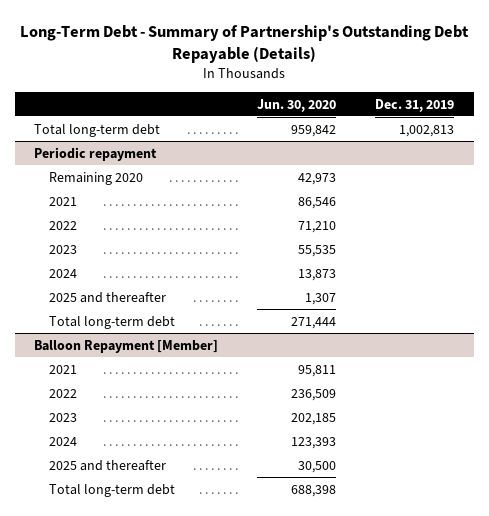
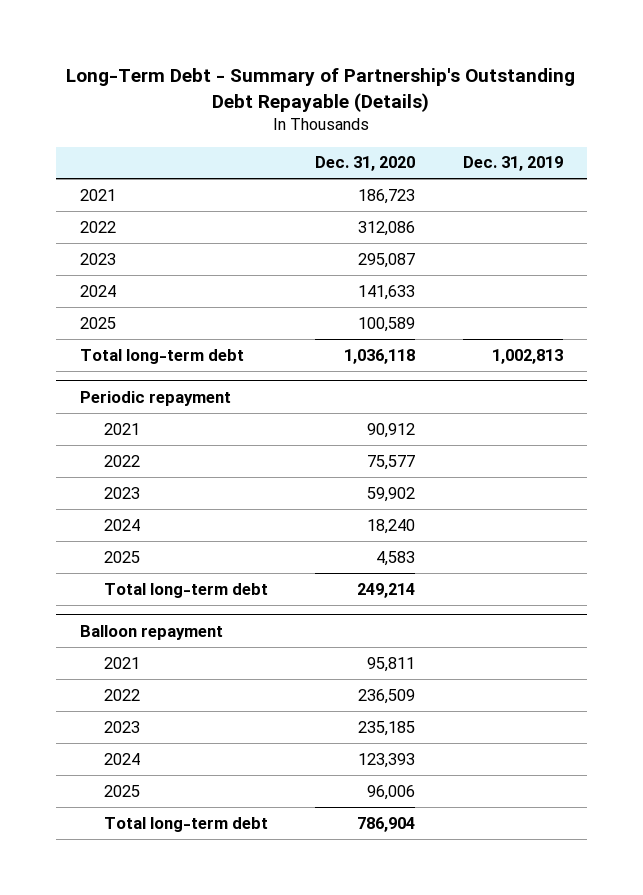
[257,98,337,112] Jun. 30, 2020 -> none
none -> [315,156,416,172] Dec. 31, 2020
none -> [80,188,117,201] 2021
none -> [80,220,117,233] 2022
none -> [80,252,117,265] 2023
none -> [80,284,117,297] 2024
none -> [80,316,117,329] 2025
[49,171,144,185] Remaining 2020 -> none
[49,291,167,303] 2025 and thereafter -> none
none -> [103,550,140,563] 2025
[34,339,219,353] Balloon Repayment [Member] -> [80,624,224,640] Balloon repayment
[49,459,167,471] 2025 and thereafter -> none
none -> [103,784,140,797] 2025

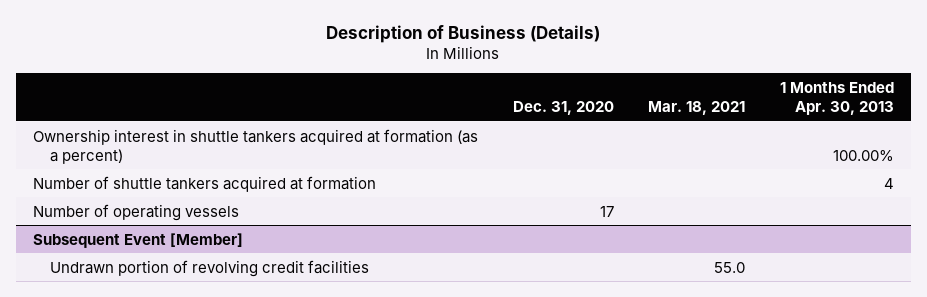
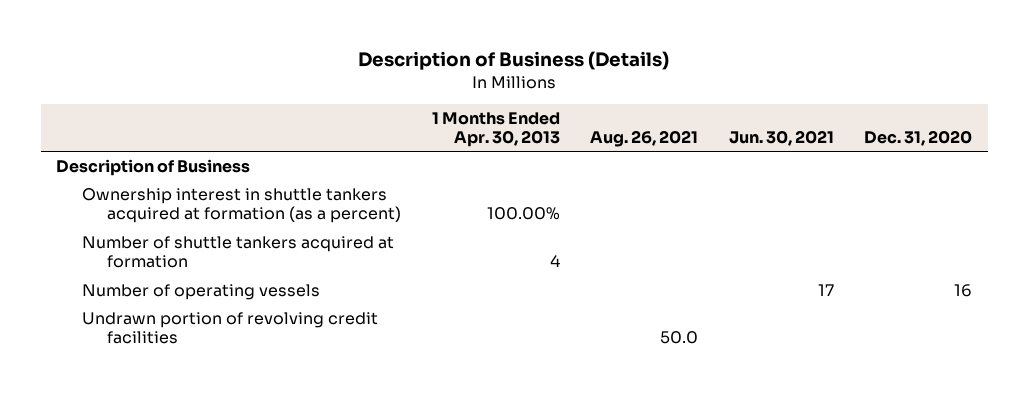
[648,100,746,115] Mar. 18, 2021 -> none
none -> [590,130,699,148] Aug. 26, 2021
none -> [728,130,834,147] Jun. 30, 2021
none -> [56,158,251,176] Description of Business
[32,232,243,248] Subsequent Event [Member] -> none
[49,259,369,277] Undrawn portion of revolving credit facilities -> none
[599,205,614,217] 17 -> [954,283,973,297] 16
none -> [81,311,378,345] Undrawn portion of revolving credit facilities

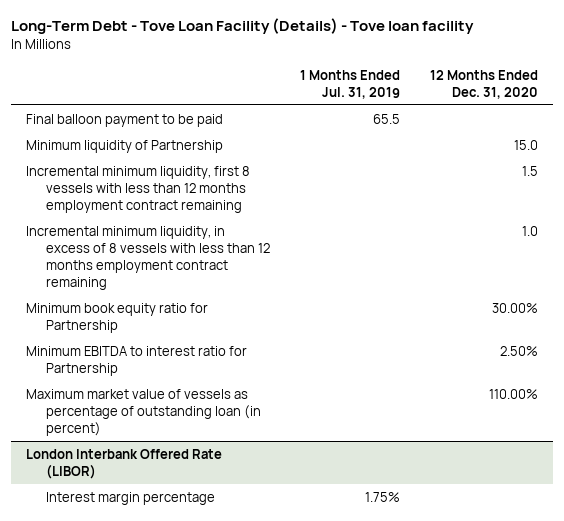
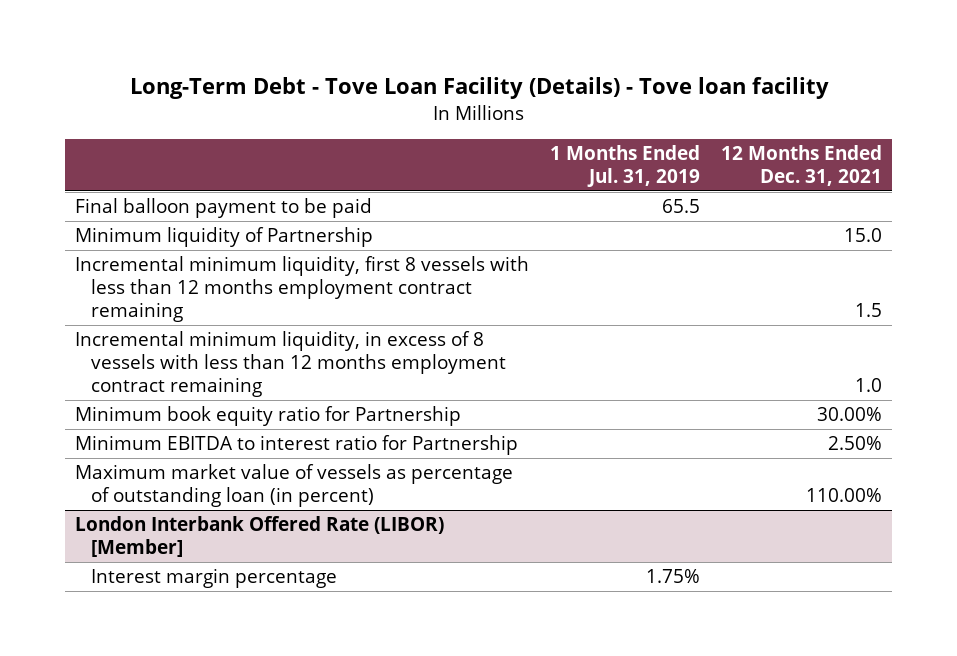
[430,69,539,99] 12 Months Ended Dec. 31, 2020 -> none
none -> [720,145,882,186] 12 Months Ended Dec. 31, 2021
[25,448,222,479] London Interbank Offered Rate (LIBOR) -> [75,516,445,558] London Interbank Offered Rate (LIBOR) [Member]

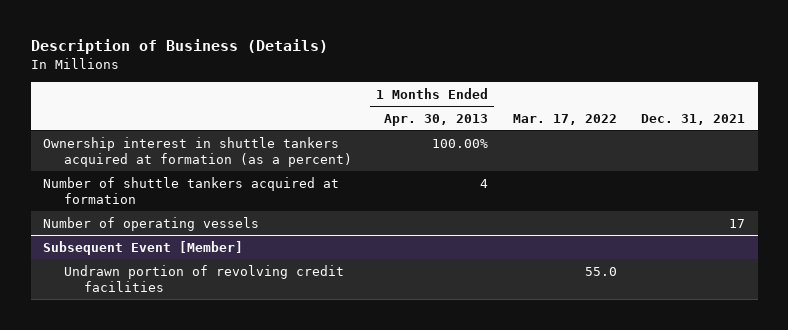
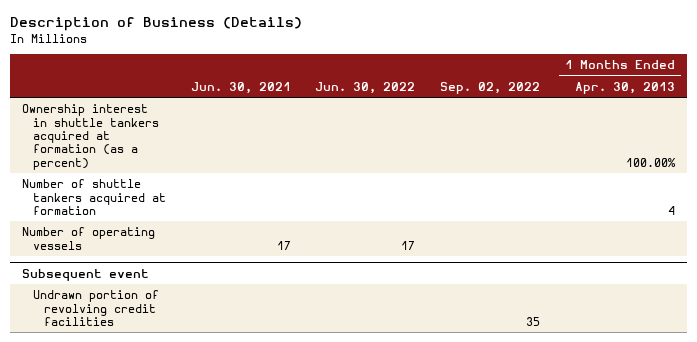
[512,113,617,125] Mar. 17, 2022 -> none
[641,113,746,125] Dec. 31, 2021 -> none
none -> [190,81,291,94] Jun. 30, 2021
none -> [315,81,416,94] Jun. 30, 2022
none -> [440,81,541,94] Sep. 02, 2022
[42,240,243,255] Subsequent Event [Member] -> [21,268,149,281] Subsequent event

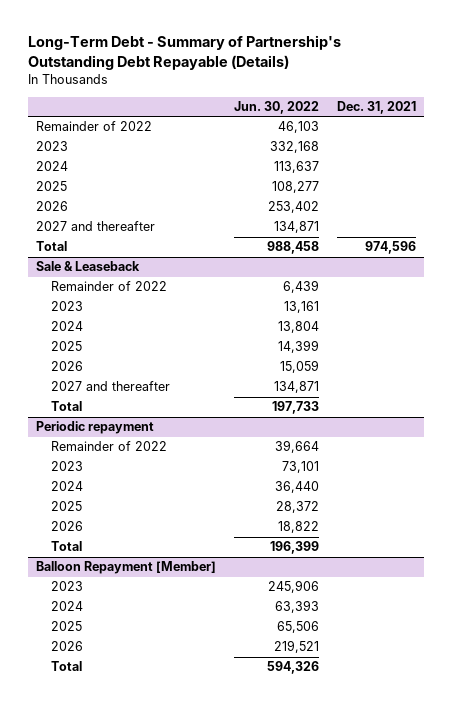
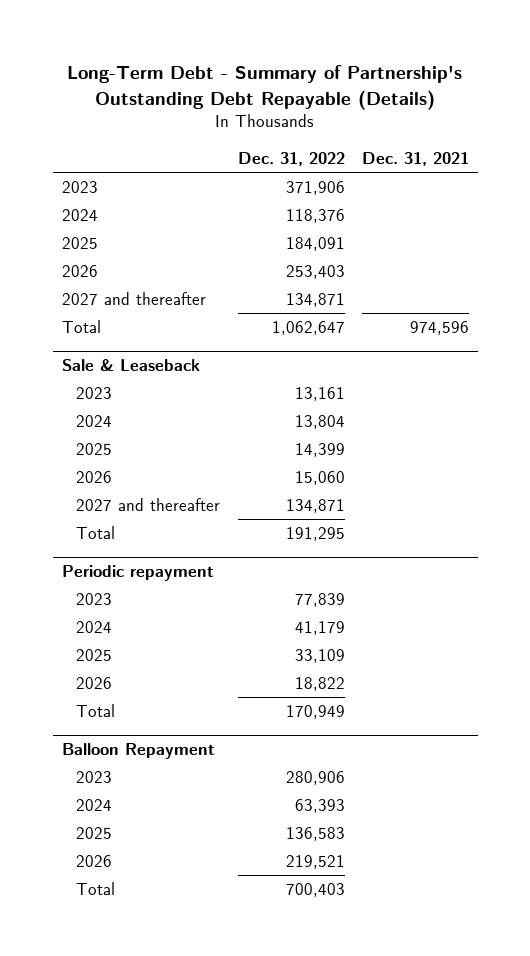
[234,101,320,115] Jun. 30, 2022 -> none
none -> [237,151,345,166] Dec. 31, 2022
[36,121,153,132] Remainder of 2022 -> none
[50,281,167,292] Remainder of 2022 -> none
[50,441,167,452] Remainder of 2022 -> none
[36,561,217,575] Balloon Repayment [Member] -> [61,742,215,759] Balloon Repayment

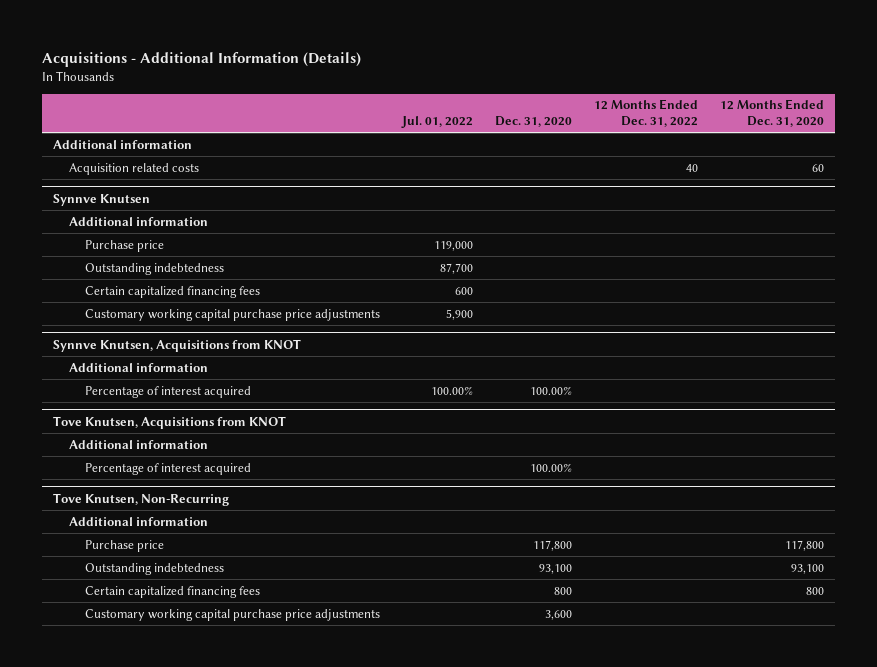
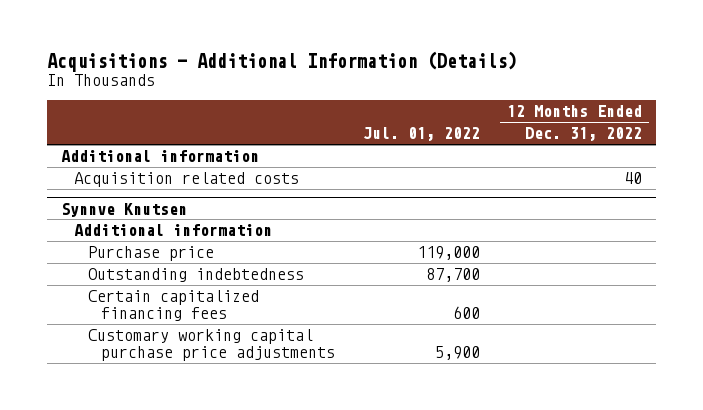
[494,116,572,128] Dec. 31, 2020 -> none
[719,99,824,128] 12 Months Ended Dec. 31, 2020 -> none
[53,338,302,352] Synnve Knutsen, Acquisitions from KNOT -> none
[69,362,209,372] Additional information -> none
[84,385,251,398] Percentage of interest acquired -> none
[53,415,287,429] Tove Knutsen, Acquisitions from KNOT -> none
[69,439,209,449] Additional information -> none
[84,462,251,475] Percentage of interest acquired -> none
[53,492,230,506] Tove Knutsen, Non-Recurring -> none
[69,516,209,526] Additional information -> none
[84,539,164,552] Purchase price -> none
[84,562,224,575] Outstanding indebtedness -> none
[84,585,260,598] Certain capitalized financing fees -> none
[84,608,380,621] Customary working capital purchase price adjustments -> none

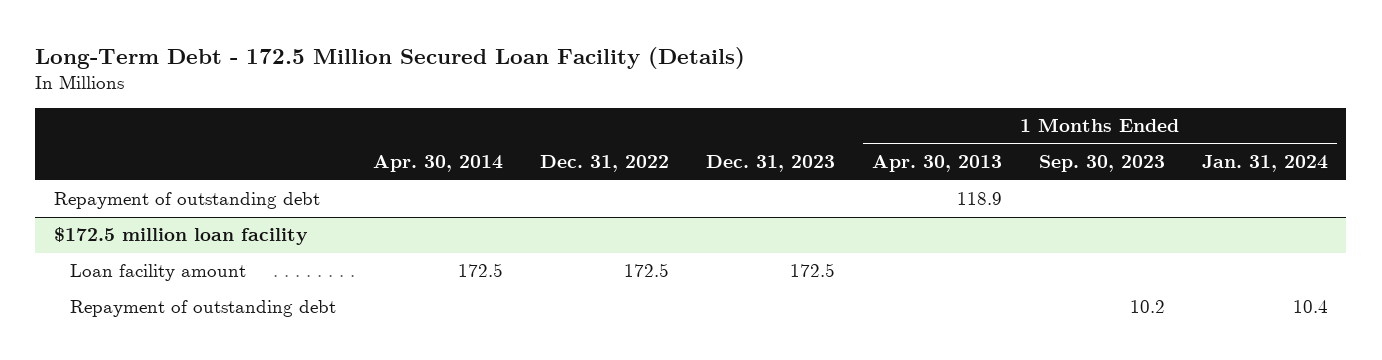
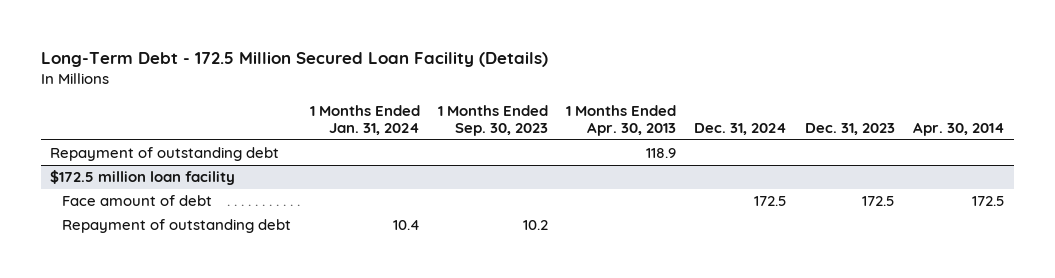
[540,155,670,173] Dec. 31, 2022 -> none
none -> [694,123,788,136] Dec. 31, 2024
[70,264,247,282] Loan facility amount -> [62,195,213,207] Face amount of debt

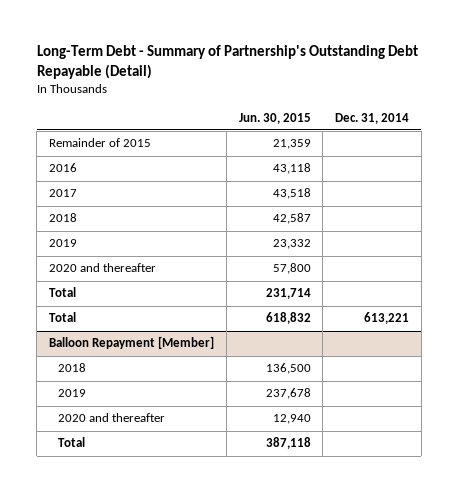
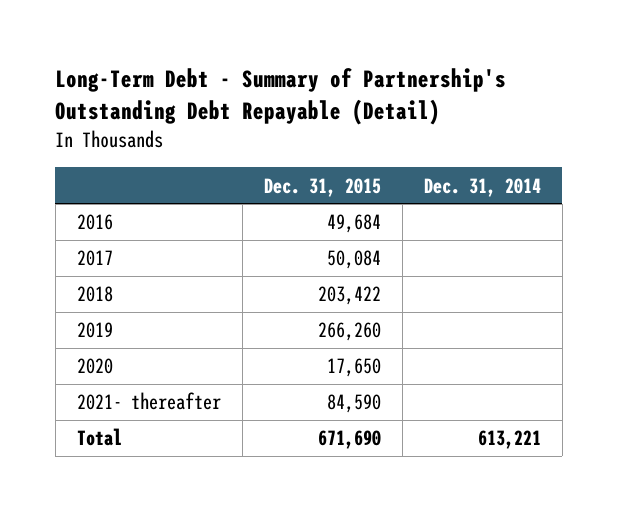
[238,112,311,124] Jun. 30, 2015 -> none
none -> [263,177,381,197] Dec. 31, 2015
[49,138,152,148] Remainder of 2015 -> none
[49,287,77,298] Total -> none
none -> [76,358,113,375] 2020
[49,263,157,273] 2020 and thereafter -> [76,392,221,411] 2021- thereafter
[49,336,215,350] Balloon Repayment [Member] -> none
[58,363,87,373] 2018 -> none
[58,389,87,398] 2019 -> none
[58,413,166,423] 2020 and thereafter -> none
[58,437,86,448] Total -> none

